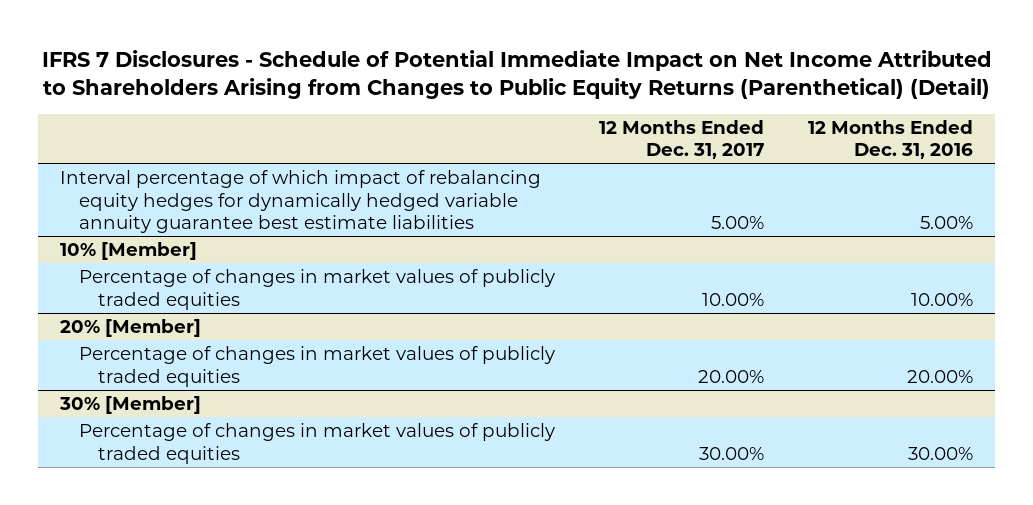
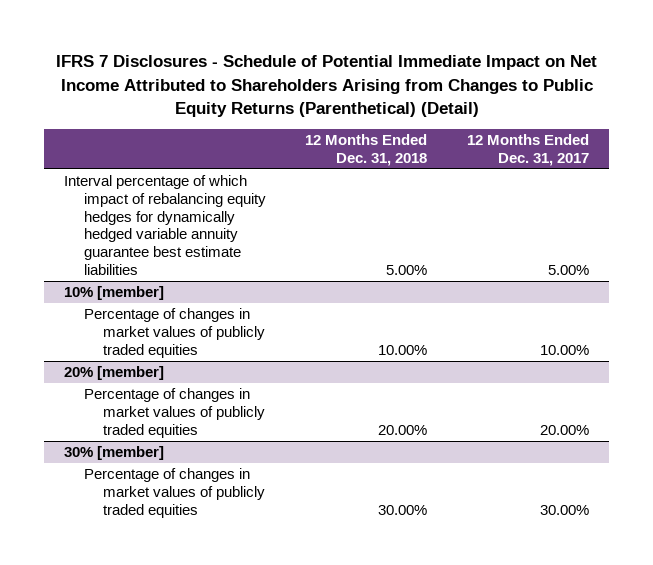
[808,119,974,160] 12 Months Ended Dec. 31, 2016 -> none
none -> [305,133,428,166] 12 Months Ended Dec. 31, 2018
[60,242,198,261] 10% [Member] -> [64,286,165,301] 10% [member]
[60,319,202,338] 20% [Member] -> [64,366,165,381] 20% [member]
[59,396,202,415] 30% [Member] -> [64,446,165,461] 30% [member]

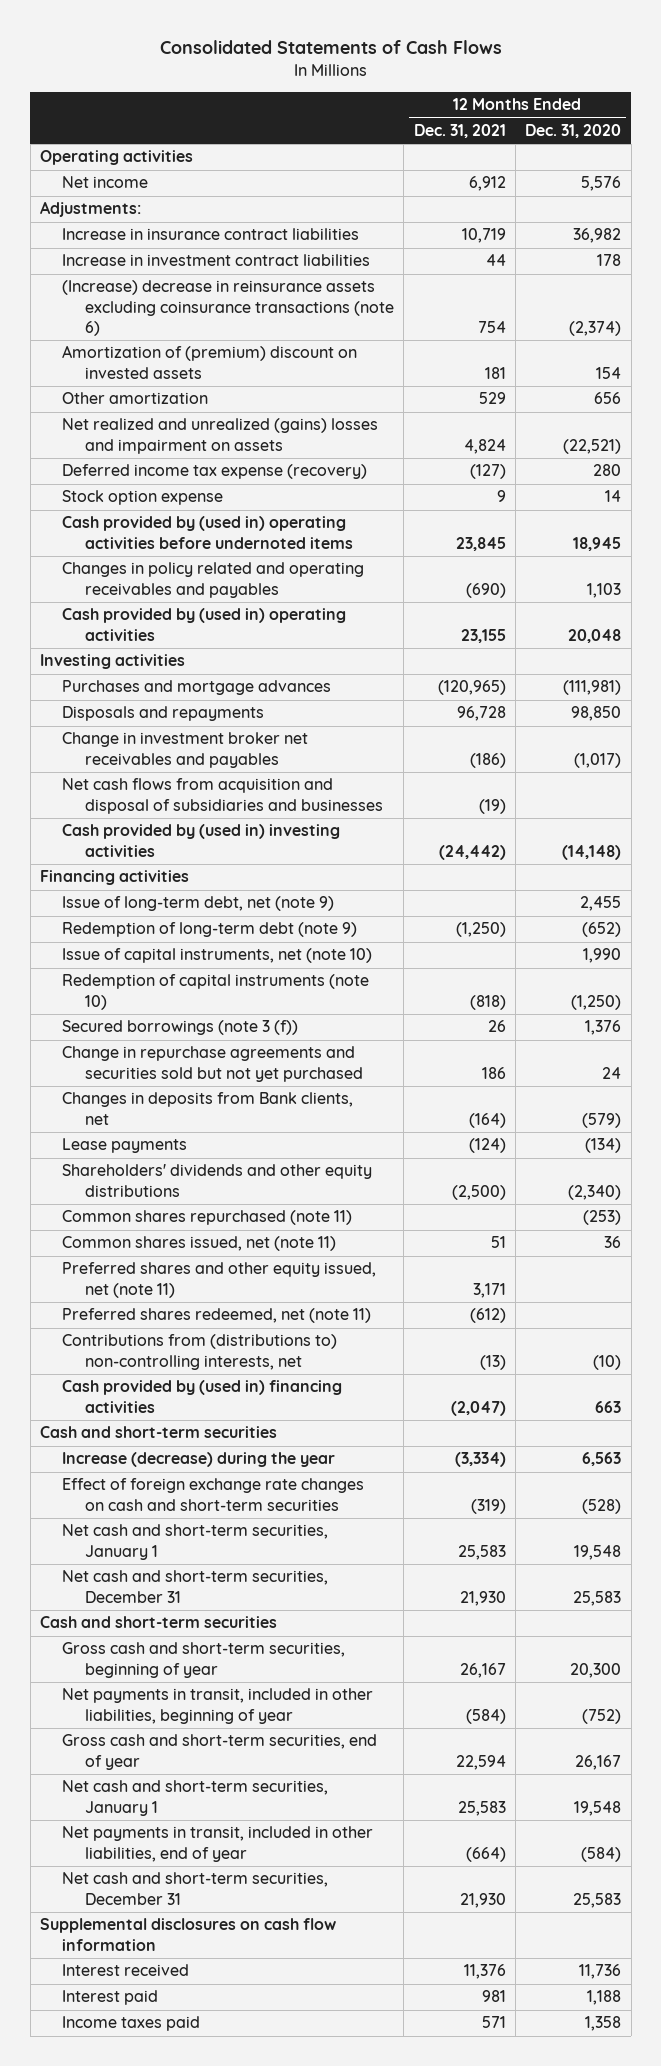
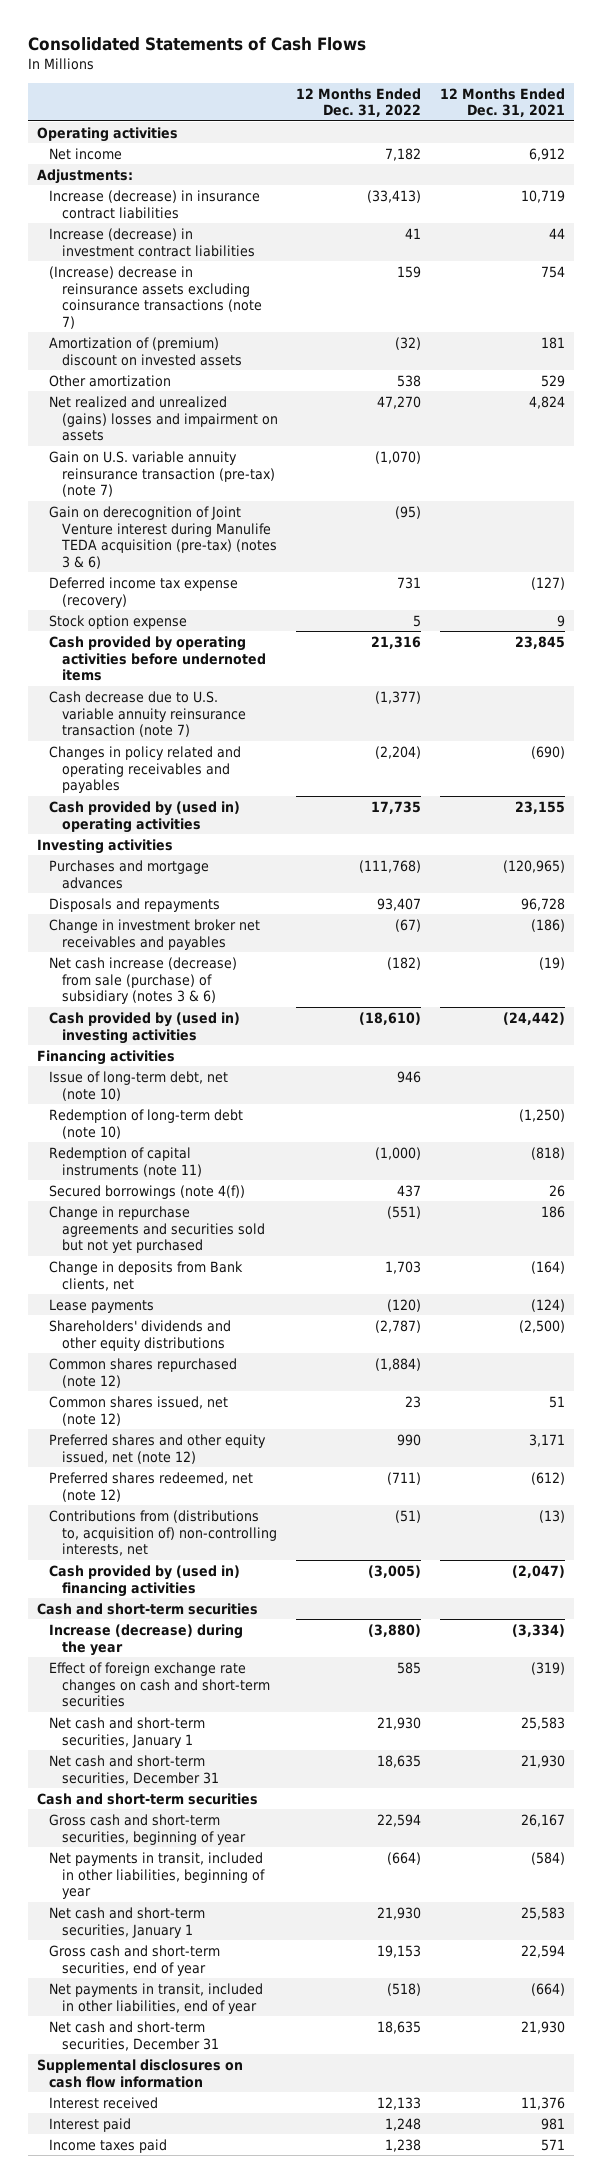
[525,123,622,138] Dec. 31, 2020 -> none
none -> [296,87,422,118] 12 Months Ended Dec. 31, 2022
[62,228,360,241] Increase in insurance contract liabilities -> [49,189,261,219] Increase (decrease) in insurance contract liabilities
[62,254,371,267] Increase in investment contract liabilities -> [49,227,255,257] Increase (decrease) in investment contract liabilities
[62,280,394,336] (Increase) decrease in reinsurance assets excluding coinsurance transactions (note 6) -> [49,265,262,329] (Increase) decrease in reinsurance assets excluding coinsurance transactions (note 7)
none -> [49,450,275,498] Gain on U.S. variable annuity reinsurance transaction (pre-tax) (note 7)
none -> [49,505,277,569] Gain on derecognition of Joint Venture interest during Manulife TEDA acquisition (pre-tax) (notes 3 & 6)
[62,516,353,549] Cash provided by (used in) operating activities before undernoted items -> [49,635,266,682] Cash provided by operating activities before undernoted items
none -> [49,690,246,738] Cash decrease due to U.S. variable annuity reinsurance transaction (note 7)
[62,778,383,814] Net cash flows from acquisition and disposal of subsidiaries and businesses -> [49,956,238,1005] Net cash increase (decrease) from sale (purchase) of subsidiary (notes 3 & 6)
[62,948,373,964] Issue of capital instruments, net (note 10) -> none
[62,896,335,912] Issue of long-term debt, net (note 9) -> [49,1070,229,1101] Issue of long-term debt, net (note 10)
[62,922,358,938] Redemption of long-term debt (note 9) -> [49,1108,244,1139] Redemption of long-term debt (note 10)
[62,974,370,1010] Redemption of capital instruments (note 10) -> [49,1146,202,1177] Redemption of capital instruments (note 11)
[62,1020,299,1036] Secured borrowings (note 3 (f)) -> [49,1184,246,1199] Secured borrowings (note 4(f))
[62,1092,354,1125] Changes in deposits from Bank clients, net -> [49,1260,244,1291] Change in deposits from Bank clients, net
[62,1210,353,1226] Common shares repurchased (note 11) -> [49,1357,238,1388] Common shares repurchased (note 12)
[62,1236,337,1252] Common shares issued, net (note 11) -> [49,1395,229,1426] Common shares issued, net (note 12)
[62,1262,377,1298] Preferred shares and other equity issued, net (note 11) -> [49,1433,267,1464] Preferred shares and other equity issued, net (note 12)
[62,1308,372,1324] Preferred shares redeemed, net (note 11) -> [49,1471,254,1502] Preferred shares redeemed, net (note 12)
[62,1334,338,1370] Contributions from (distributions to) non-controlling interests, net -> [49,1509,277,1557] Contributions from (distributions to, acquisition of) non-controlling interests, net
[62,1734,378,1770] Gross cash and short-term securities, end of year -> [49,1944,221,1976] Gross cash and short-term securities, end of year

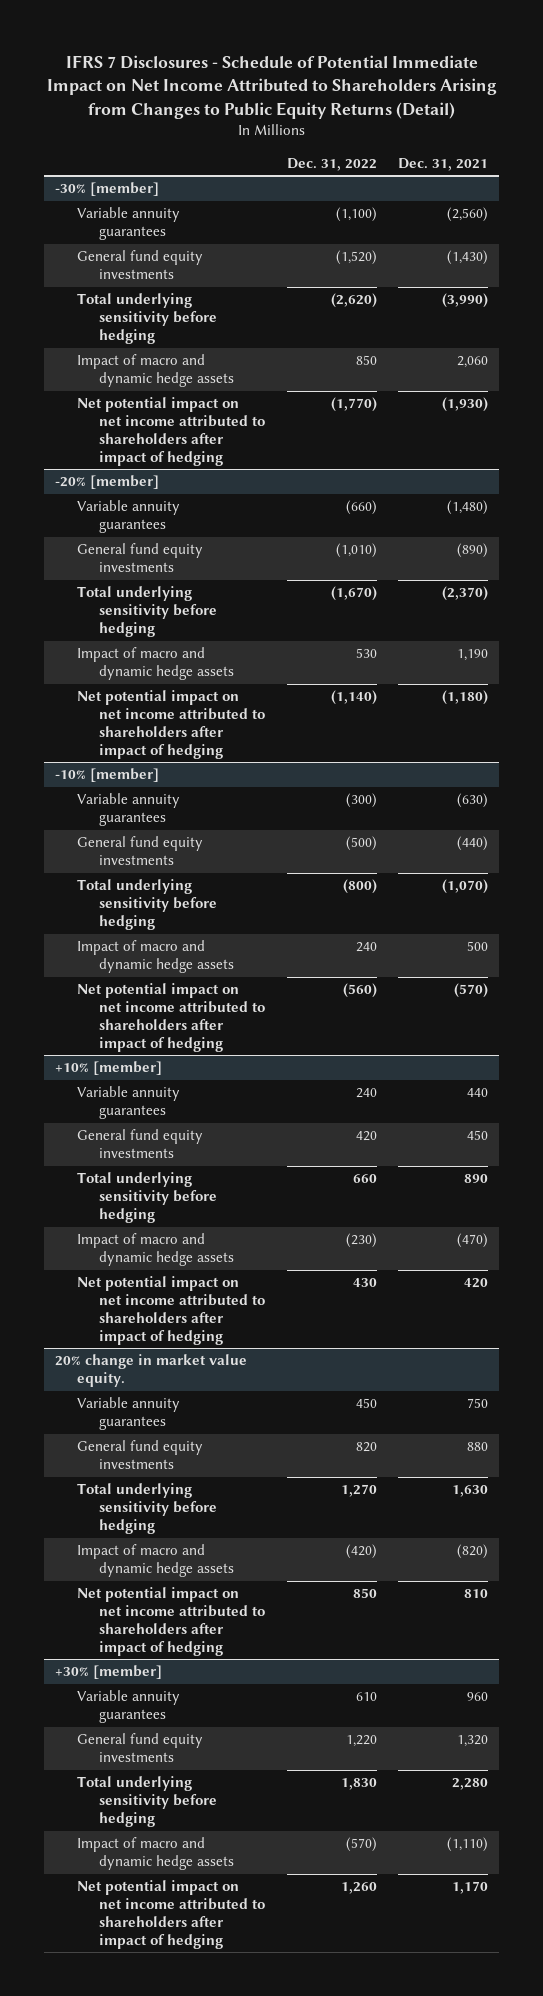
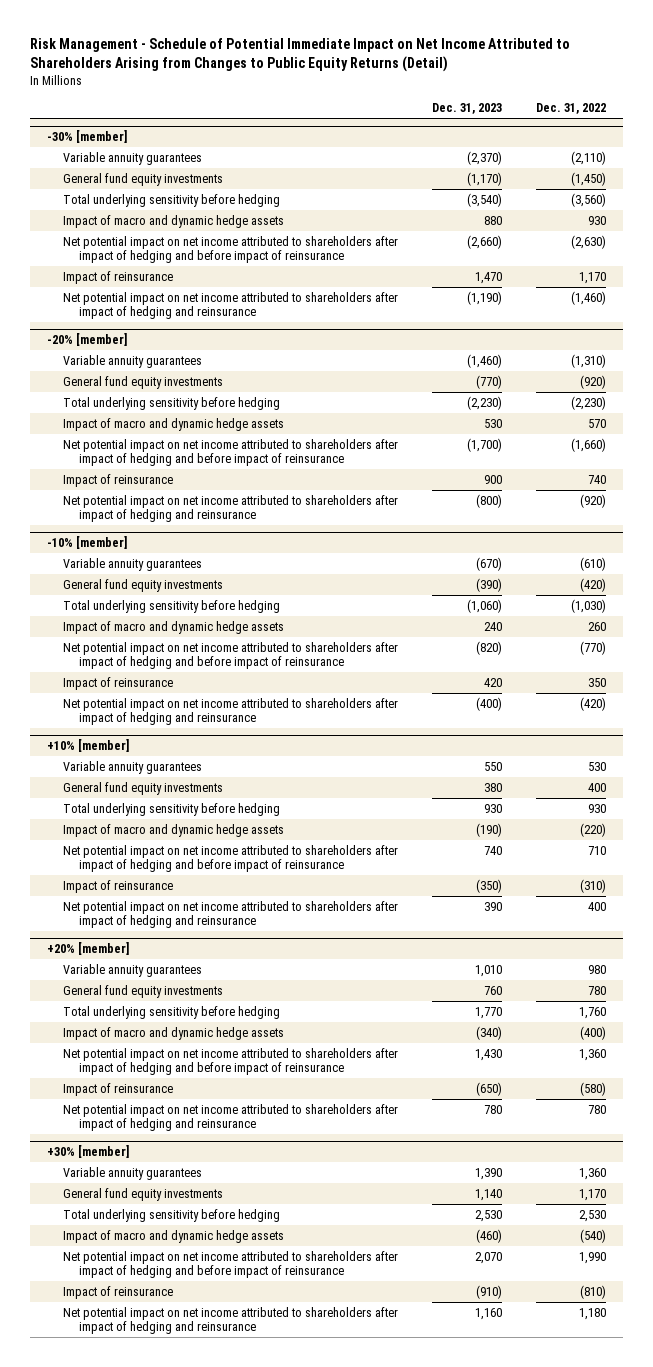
[46,54,497,119] IFRS 7 Disclosures - Schedule of Potential Immediate Impact on Net Income Attributed to Shareholders Arising from Changes to Public Equity Returns (Detail) -> [29,38,570,73] Risk Management - Schedule of Potential Immediate Impact on Net Income Attributed to Shareholders Arising from Changes to Public Equity Returns (Detail)
[398,157,489,171] Dec. 31, 2021 -> none
none -> [431,102,502,114] Dec. 31, 2023
[335,207,377,223] (1,100) -> [570,150,606,165] (2,110)
[335,250,377,266] (1,520) -> [570,171,606,186] (1,450)
[330,293,377,309] (2,620) -> [570,192,606,207] (3,560)
[355,355,377,366] 850 -> [587,215,606,225] 930
[76,397,266,466] Net potential impact on net income attributed to shareholders after impact of hedging -> [62,235,398,264] Net potential impact on net income attributed to shareholders after impact of hedging and before impact of reinsurance
[330,397,377,413] (1,770) -> [570,234,606,249] (2,630)
none -> [62,270,173,284] Impact of reinsurance
none -> [62,291,398,320] Net potential impact on net income attributed to shareholders after impact of hedging and reinsurance
[345,500,377,516] (660) -> [570,353,606,368] (1,310)
[335,543,377,559] (1,010) -> [579,374,606,389] (920)
[330,586,377,602] (1,670) -> [570,395,606,410] (2,230)
[355,648,377,659] 530 -> [587,418,606,428] 570
[76,690,266,759] Net potential impact on net income attributed to shareholders after impact of hedging -> [62,438,398,467] Net potential impact on net income attributed to shareholders after impact of hedging and before impact of reinsurance
[330,690,377,706] (1,140) -> [570,437,606,452] (1,660)
none -> [62,473,173,487] Impact of reinsurance
none -> [62,494,398,523] Net potential impact on net income attributed to shareholders after impact of hedging and reinsurance
[345,793,377,809] (300) -> [579,556,606,571] (610)
[345,836,377,852] (500) -> [579,577,606,592] (420)
[342,879,377,895] (800) -> [570,598,606,613] (1,030)
[355,942,377,953] 240 -> [587,621,606,631] 260
[76,983,266,1052] Net potential impact on net income attributed to shareholders after impact of hedging -> [62,641,398,670] Net potential impact on net income attributed to shareholders after impact of hedging and before impact of reinsurance
[342,983,377,999] (560) -> [579,640,606,655] (770)
none -> [62,676,173,690] Impact of reinsurance
none -> [62,697,398,726] Net potential impact on net income attributed to shareholders after impact of hedging and reinsurance
[355,1088,377,1099] 240 -> [587,761,606,771] 530
[355,1131,377,1142] 420 -> [587,782,606,792] 400
[352,1174,377,1184] 660 -> [587,803,606,813] 930
[345,1233,377,1249] (230) -> [579,822,606,837] (220)
[76,1276,266,1345] Net potential impact on net income attributed to shareholders after impact of hedging -> [62,844,398,873] Net potential impact on net income attributed to shareholders after impact of hedging and before impact of reinsurance
[352,1278,377,1288] 430 -> [587,845,606,855] 710
none -> [62,879,173,893] Impact of reinsurance
none -> [62,900,398,929] Net potential impact on net income attributed to shareholders after impact of hedging and reinsurance
[54,1354,247,1388] 20% change in market value equity. -> [46,941,129,955] +20% [member]
[355,1398,377,1409] 450 -> [587,964,606,974] 980
[355,1442,377,1453] 820 -> [587,985,606,995] 780
[340,1484,377,1498] 1,270 -> [578,1006,606,1019] 1,760
[345,1544,377,1560] (420) -> [579,1025,606,1040] (400)
[76,1587,266,1656] Net potential impact on net income attributed to shareholders after impact of hedging -> [62,1047,398,1076] Net potential impact on net income attributed to shareholders after impact of hedging and before impact of reinsurance
[352,1588,377,1599] 850 -> [578,1048,606,1061] 1,360
none -> [62,1082,173,1096] Impact of reinsurance
none -> [62,1103,398,1132] Net potential impact on net income attributed to shareholders after impact of hedging and reinsurance
[355,1692,377,1702] 610 -> [578,1167,606,1180] 1,360
[345,1735,377,1748] 1,220 -> [578,1188,606,1201] 1,170
[340,1778,377,1791] 1,830 -> [578,1209,606,1222] 2,530
[345,1837,377,1853] (570) -> [579,1228,606,1243] (540)
[76,1880,266,1949] Net potential impact on net income attributed to shareholders after impact of hedging -> [62,1250,398,1279] Net potential impact on net income attributed to shareholders after impact of hedging and before impact of reinsurance
[340,1882,377,1895] 1,260 -> [578,1251,606,1264] 1,990
none -> [62,1285,173,1299] Impact of reinsurance
none -> [62,1306,398,1335] Net potential impact on net income attributed to shareholders after impact of hedging and reinsurance

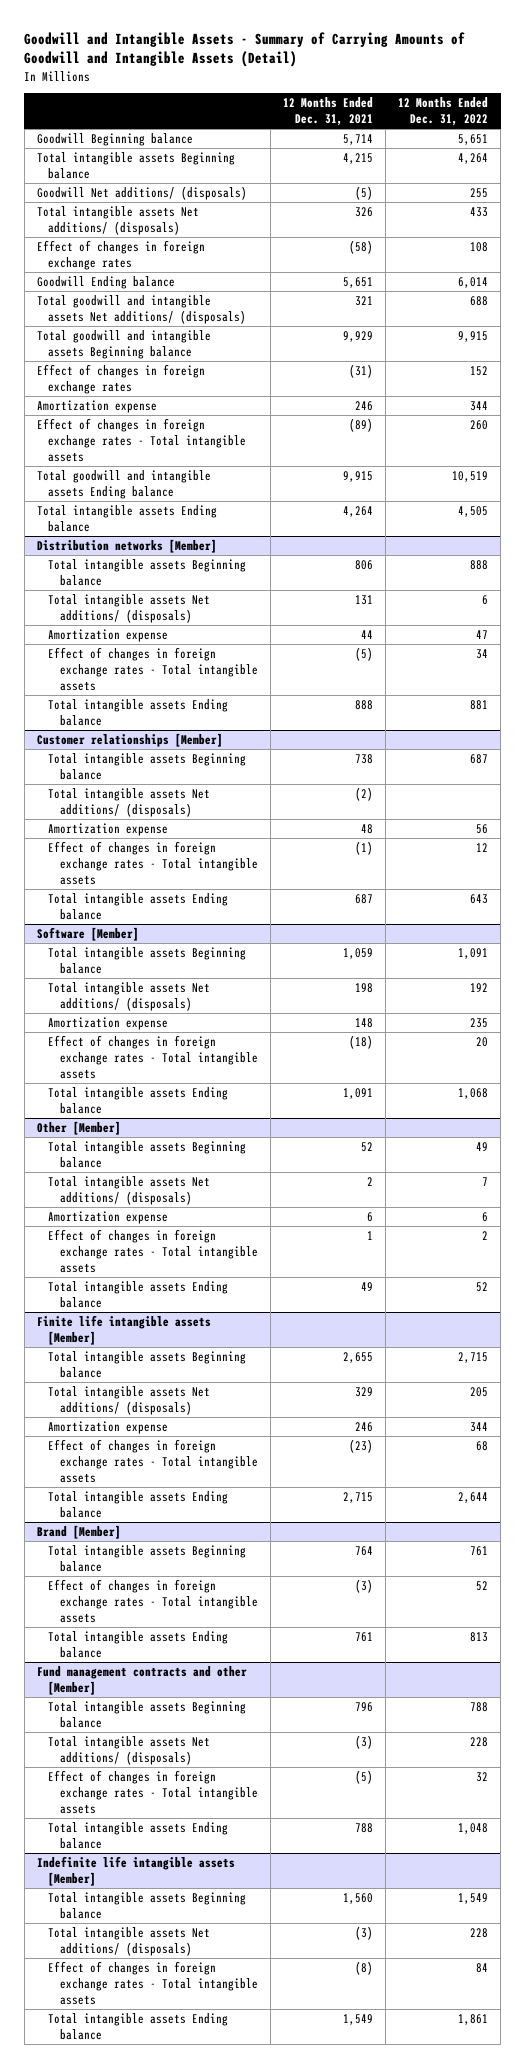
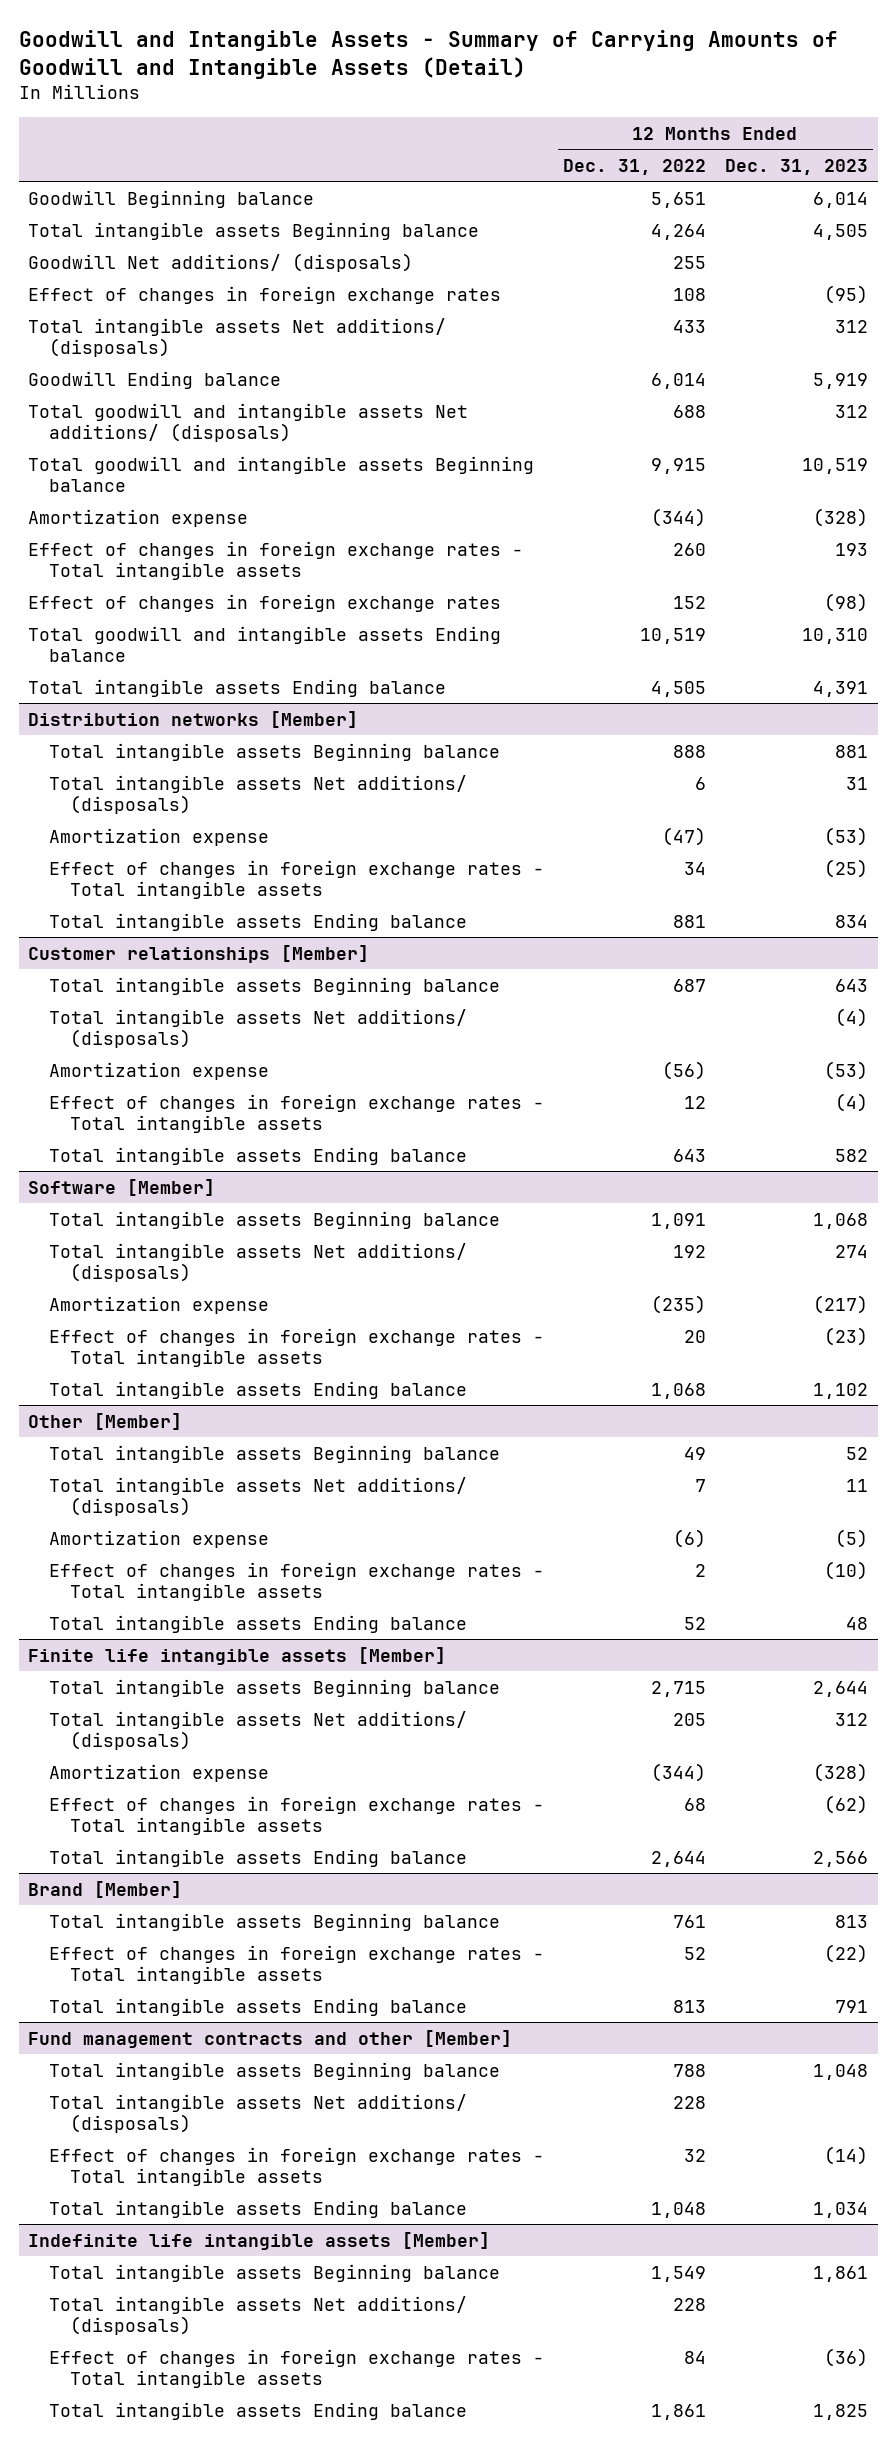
[283,97,374,127] 12 Months Ended Dec. 31, 2021 -> none
none -> [725,158,869,175] Dec. 31, 2023
[36,206,199,236] Total intangible assets Net additions/ (disposals) -> [28,317,447,357] Total intangible assets Net additions/ (disposals)
[470,401,489,412] 344 -> [650,507,706,527] (344)
[36,364,205,395] Effect of changes in foreign exchange rates -> [28,593,502,612] Effect of changes in foreign exchange rates
[476,630,489,640] 47 -> [661,826,706,846] (47)
[476,824,489,835] 56 -> [661,1060,706,1080] (56)
[470,1018,489,1029] 235 -> [650,1294,706,1314] (235)
[482,1212,489,1223] 6 -> [672,1528,706,1548] (6)
[470,1422,489,1433] 344 -> [650,1762,706,1782] (344)

